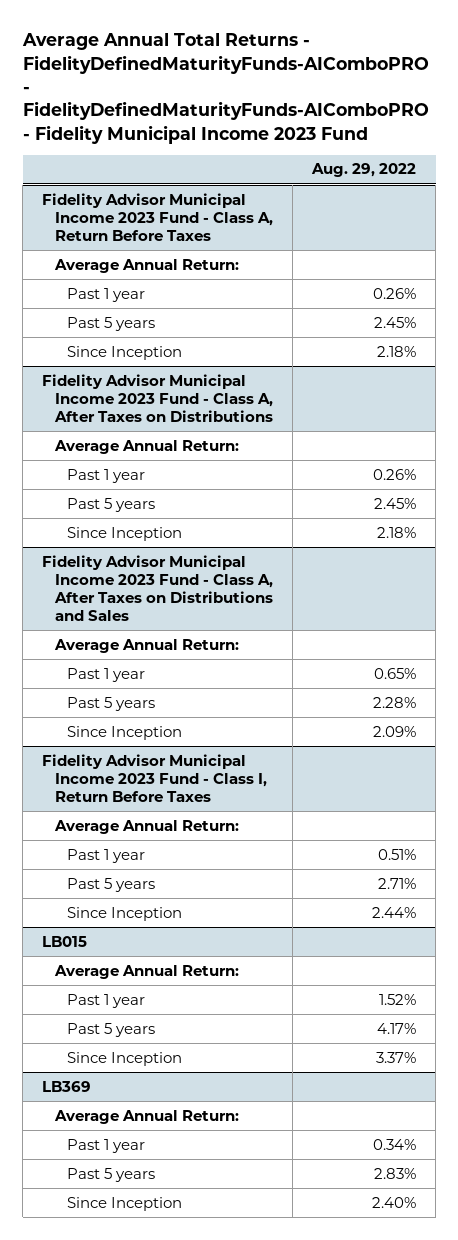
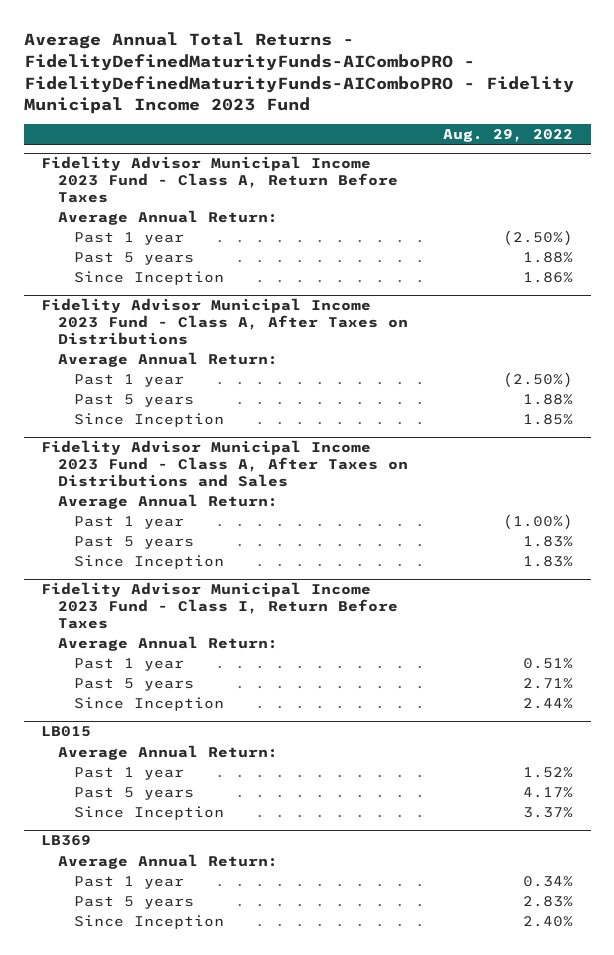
[372,287,416,299] 0.26% -> [503,230,574,247] (2.50%)
[373,316,416,328] 2.45% -> [523,252,574,264] 1.88%
[376,345,416,357] 2.18% -> [523,272,574,284] 1.86%
[372,468,416,480] 0.26% -> [503,372,574,389] (2.50%)
[373,497,416,509] 2.45% -> [523,394,574,406] 1.88%
[376,526,416,538] 2.18% -> [523,414,574,426] 1.85%
[373,667,416,679] 0.65% -> [503,514,574,531] (1.00%)
[372,696,416,708] 2.28% -> [523,536,574,548] 1.83%
[372,725,416,737] 2.09% -> [523,556,574,568] 1.83%

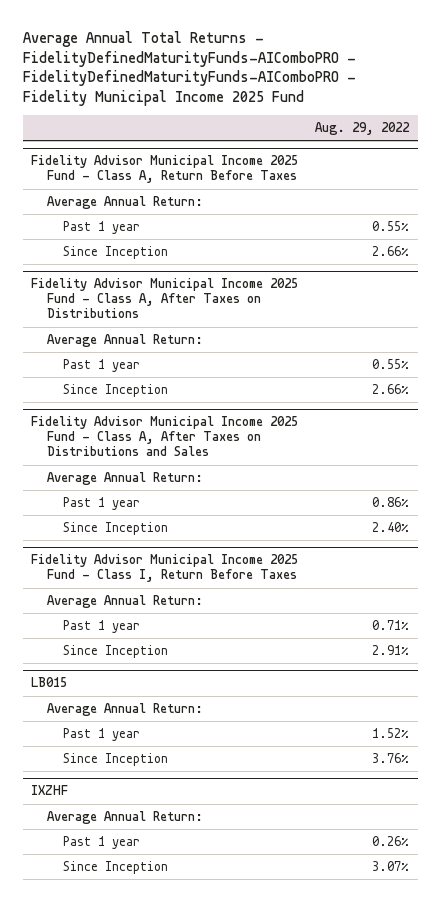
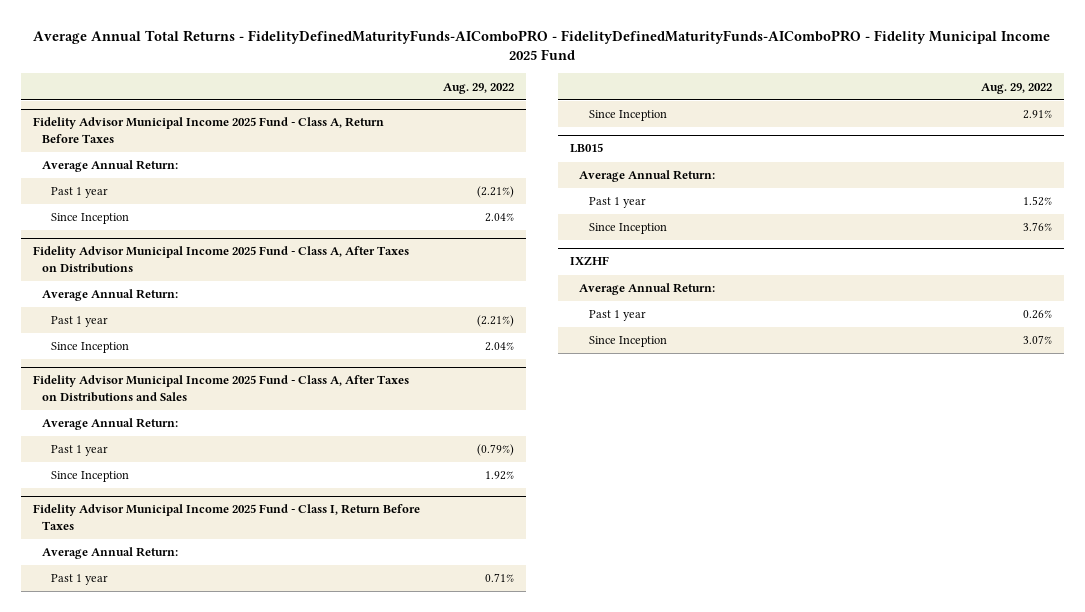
[372,221,410,232] 0.55% -> [477,186,515,199] (2.21%)
[372,246,410,257] 2.66% -> [485,213,515,223] 2.04%
[372,359,410,370] 0.55% -> [477,315,515,328] (2.21%)
[372,384,410,395] 2.66% -> [485,342,515,352] 2.04%
[372,497,410,508] 0.86% -> [477,444,515,457] (0.79%)
[372,522,410,533] 2.40% -> [485,471,515,481] 1.92%

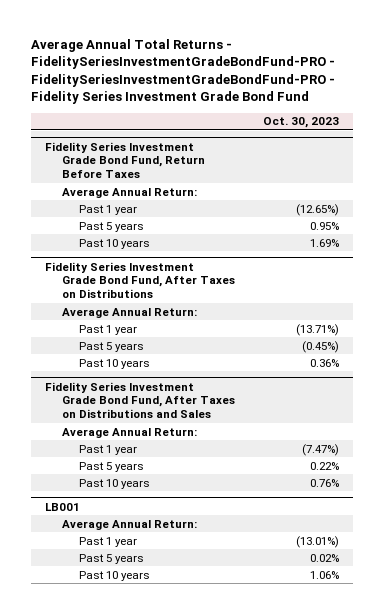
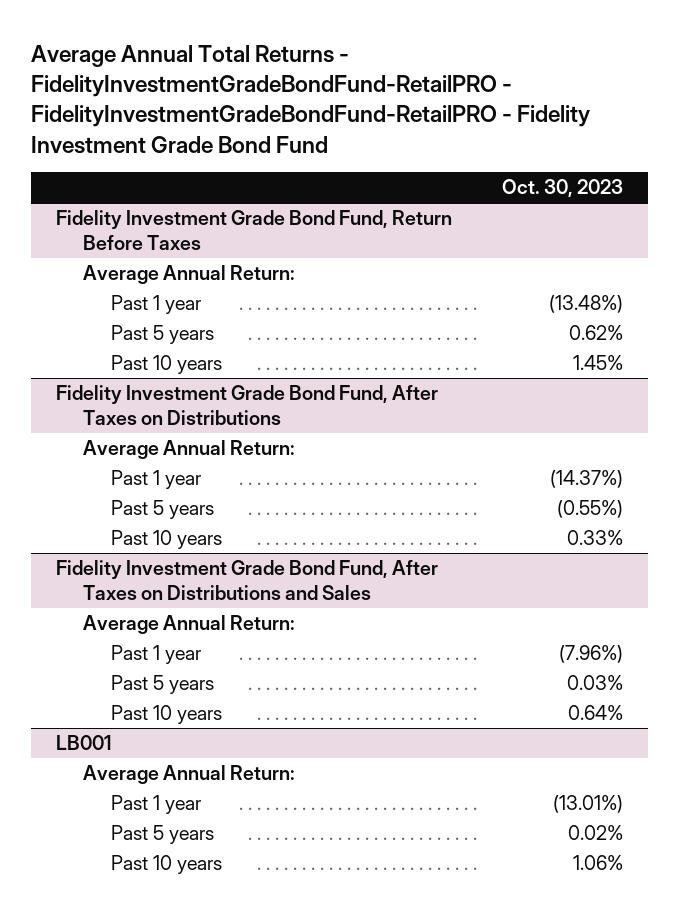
[30,38,335,105] Average Annual Total Returns - FidelitySeriesInvestmentGradeBondFund-PRO - FidelitySeriesInvestmentGradeBondFund-PRO - Fidelity Series Investment Grade Bond Fund -> [31,44,591,154] Average Annual Total Returns - FidelityInvestmentGradeBondFund-RetailPRO - FidelityInvestmentGradeBondFund-RetailPRO - Fidelity Investment Grade Bond Fund
[45,141,205,179] Fidelity Series Investment Grade Bond Fund, Return Before Taxes -> [56,210,453,250] Fidelity Investment Grade Bond Fund, Return Before Taxes
[296,203,340,216] (12.65%) -> [548,295,623,314] (13.48%)
[310,221,340,230] 0.95% -> [568,325,623,341] 0.62%
[310,238,340,247] 1.69% -> [572,355,623,371] 1.45%
[45,261,235,299] Fidelity Series Investment Grade Bond Fund, After Taxes on Distributions -> [56,385,439,425] Fidelity Investment Grade Bond Fund, After Taxes on Distributions
[296,323,340,336] (13.71%) -> [549,470,623,489] (14.37%)
[302,340,340,353] (0.45%) -> [556,500,623,519] (0.55%)
[310,358,340,367] 0.36% -> [566,530,623,546] 0.33%
[45,381,235,419] Fidelity Series Investment Grade Bond Fund, After Taxes on Distributions and Sales -> [56,560,439,600] Fidelity Investment Grade Bond Fund, After Taxes on Distributions and Sales
[302,443,340,456] (7.47%) -> [558,645,623,664] (7.96%)
[310,461,340,470] 0.22% -> [566,675,623,691] 0.03%
[310,478,340,487] 0.76% -> [567,705,623,721] 0.64%

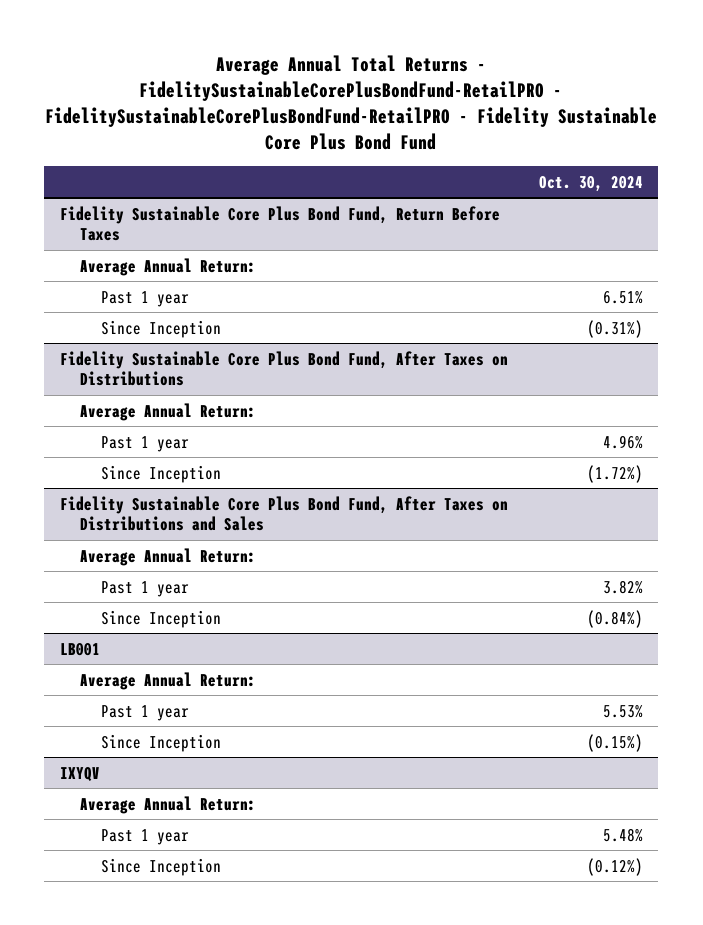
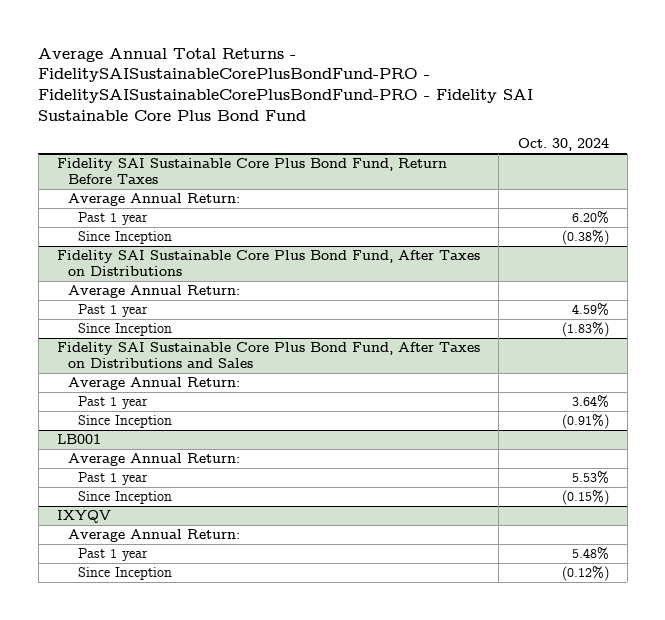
[45,54,658,151] Average Annual Total Returns - FidelitySustainableCorePlusBondFund-RetailPRO - FidelitySustainableCorePlusBondFund-RetailPRO - Fidelity Sustainable Core Plus Bond Fund -> [38,47,534,121] Average Annual Total Returns - FidelitySAISustainableCorePlusBondFund-PRO - FidelitySAISustainableCorePlusBondFund-PRO - Fidelity SAI Sustainable Core Plus Bond Fund
[59,205,500,242] Fidelity Sustainable Core Plus Bond Fund, Return Before Taxes -> [56,158,447,185] Fidelity SAI Sustainable Core Plus Bond Fund, Return Before Taxes
[602,290,643,304] 6.51% -> [571,211,609,225] 6.20%
[586,319,643,338] (0.31%) -> [561,230,609,246] (0.38%)
[59,350,508,387] Fidelity Sustainable Core Plus Bond Fund, After Taxes on Distributions -> [56,250,480,277] Fidelity SAI Sustainable Core Plus Bond Fund, After Taxes on Distributions
[602,434,643,449] 4.96% -> [571,303,609,317] 4.59%
[586,464,643,483] (1.72%) -> [561,322,609,338] (1.83%)
[59,495,508,532] Fidelity Sustainable Core Plus Bond Fund, After Taxes on Distributions and Sales -> [56,342,480,369] Fidelity SAI Sustainable Core Plus Bond Fund, After Taxes on Distributions and Sales
[602,579,643,594] 3.82% -> [571,395,609,409] 3.64%
[586,609,643,628] (0.84%) -> [561,414,609,430] (0.91%)

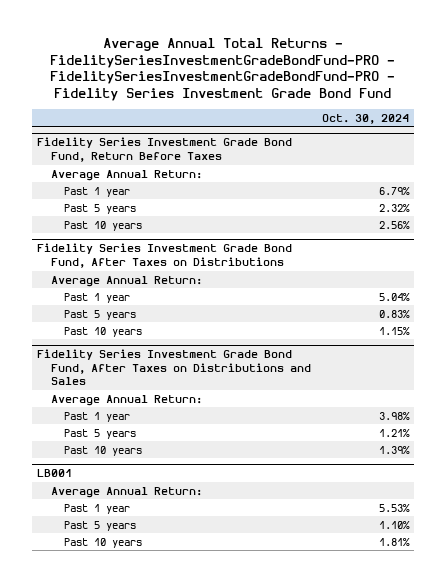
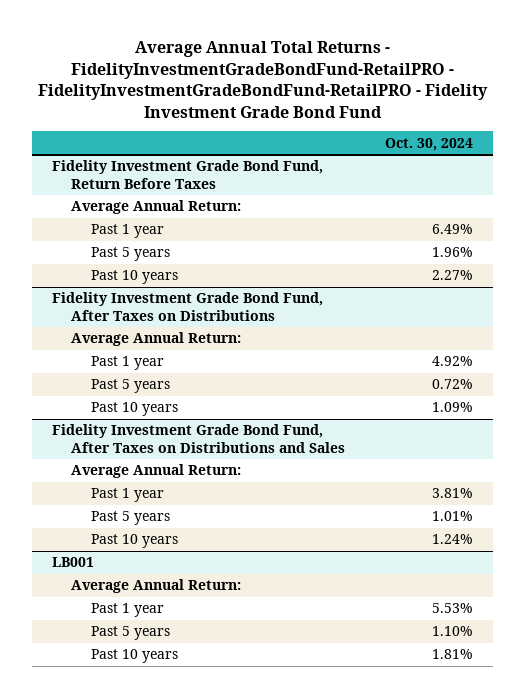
[49,38,395,102] Average Annual Total Returns - FidelitySeriesInvestmentGradeBondFund-PRO - FidelitySeriesInvestmentGradeBondFund-PRO - Fidelity Series Investment Grade Bond Fund -> [37,41,488,118] Average Annual Total Returns - FidelityInvestmentGradeBondFund-RetailPRO - FidelityInvestmentGradeBondFund-RetailPRO - Fidelity Investment Grade Bond Fund
[37,137,293,162] Fidelity Series Investment Grade Bond Fund, Return Before Taxes -> [52,160,324,189] Fidelity Investment Grade Bond Fund, Return Before Taxes
[378,186,410,195] 6.79% -> [432,224,474,235] 6.49%
[378,203,410,212] 2.32% -> [432,247,474,258] 1.96%
[378,220,410,229] 2.56% -> [432,270,474,281] 2.27%
[37,243,293,268] Fidelity Series Investment Grade Bond Fund, After Taxes on Distributions -> [52,292,324,321] Fidelity Investment Grade Bond Fund, After Taxes on Distributions
[378,292,410,301] 5.04% -> [432,356,474,367] 4.92%
[378,309,410,318] 0.83% -> [432,379,474,390] 0.72%
[378,326,410,335] 1.15% -> [432,402,474,413] 1.09%
[37,349,311,386] Fidelity Series Investment Grade Bond Fund, After Taxes on Distributions and Sales -> [52,424,346,453] Fidelity Investment Grade Bond Fund, After Taxes on Distributions and Sales
[378,411,410,420] 3.98% -> [432,488,474,499] 3.81%
[378,428,410,437] 1.21% -> [432,511,474,522] 1.01%
[378,445,410,454] 1.39% -> [432,534,474,545] 1.24%

